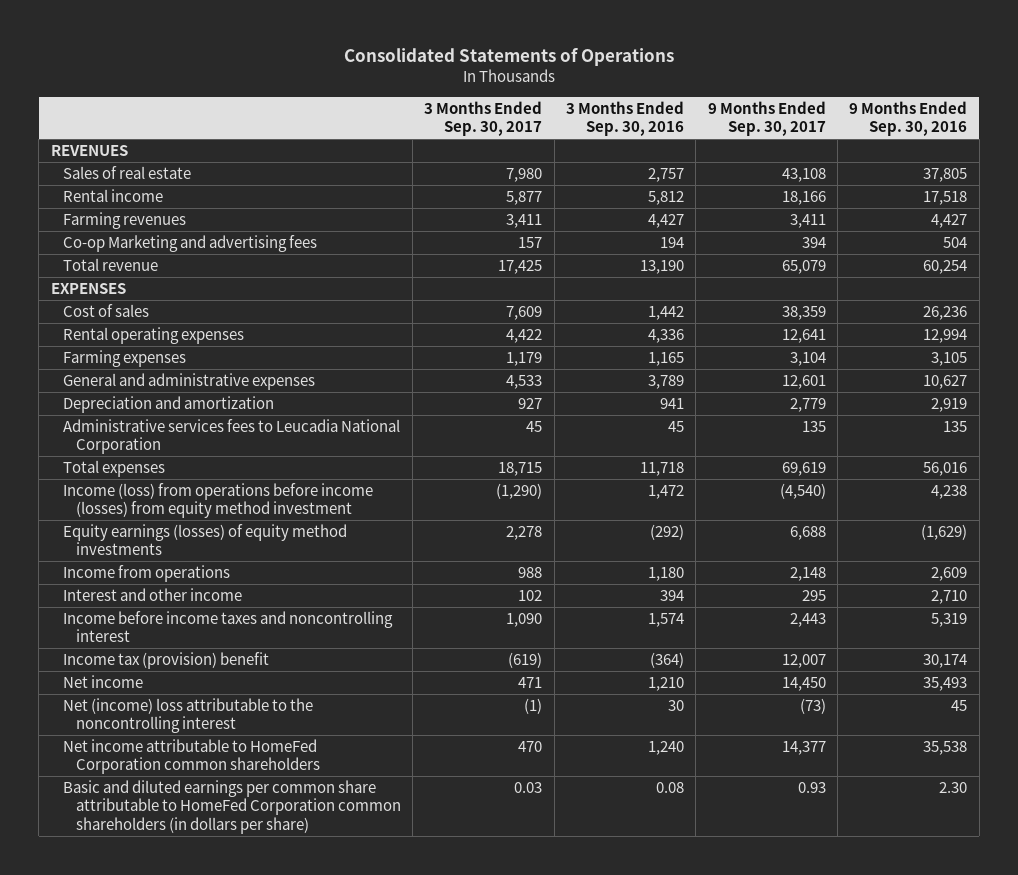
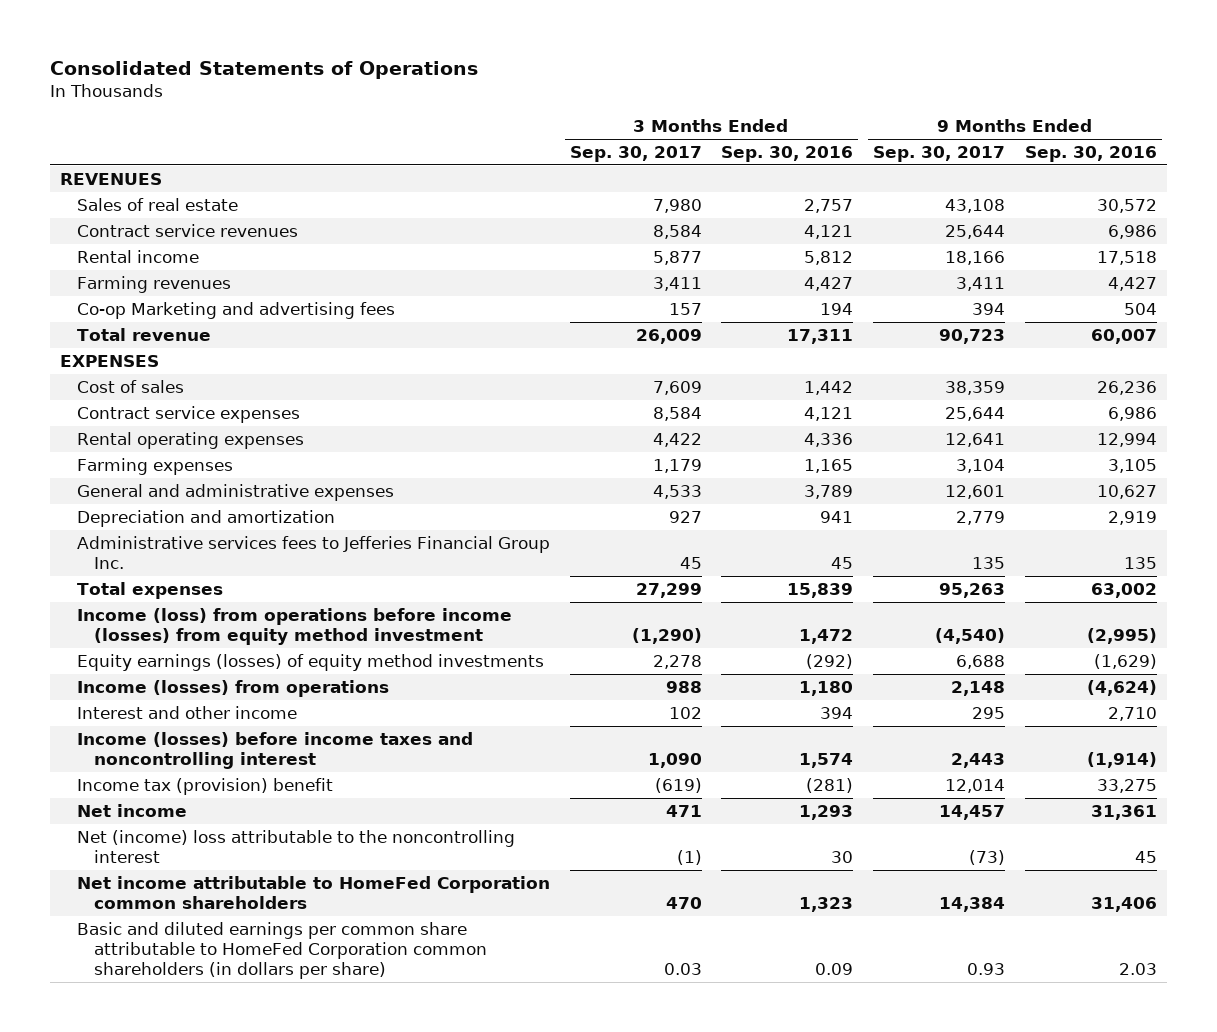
[923,167,968,182] 37,805 -> [1096,198,1157,213] 30,572
none -> [76,223,298,237] Contract service revenues
[498,259,543,274] 17,425 -> [635,328,702,344] 26,009
[640,259,685,274] 13,190 -> [787,328,854,344] 17,311
[781,259,826,274] 65,079 -> [939,328,1006,344] 90,723
[923,259,968,274] 60,254 -> [1090,328,1157,344] 60,007
none -> [76,405,300,423] Contract service expenses
[63,418,401,455] Administrative services fees to Leucadia National Corporation -> [76,535,550,570] Administrative services fees to Jefferies Financial Group Inc.
[498,461,543,476] 18,715 -> [635,582,702,598] 27,299
[640,461,685,476] 11,718 -> [787,582,854,598] 15,839
[781,461,826,476] 69,619 -> [939,582,1006,598] 95,263
[923,461,968,476] 56,016 -> [1090,582,1157,598] 63,002
[931,484,968,499] 4,238 -> [1086,628,1157,645] (2,995)
[63,564,231,582] Income from operations -> [76,679,389,697] Income (losses) from operations
[931,566,968,581] 2,609 -> [1086,679,1157,696] (4,624)
[63,610,394,643] Income before income taxes and noncontrolling interest -> [76,731,473,770] Income (losses) before income taxes and noncontrolling interest
[931,612,968,627] 5,319 -> [1086,752,1157,769] (1,914)
[650,651,685,668] (364) -> [806,777,854,793] (281)
[781,653,826,668] 12,007 -> [945,778,1006,793] 12,014
[923,653,968,668] 30,174 -> [1096,778,1157,793] 33,275
[648,676,685,691] 1,210 -> [799,804,854,820] 1,293
[781,676,826,691] 14,450 -> [939,804,1006,820] 14,457
[923,676,968,691] 35,493 -> [1090,804,1157,820] 31,361
[648,740,685,755] 1,240 -> [799,897,854,913] 1,323
[781,740,826,755] 14,377 -> [939,897,1006,913] 14,384
[923,740,968,755] 35,538 -> [1090,897,1157,913] 31,406
[656,781,685,793] 0.08 -> [815,963,854,976] 0.09
[939,781,968,793] 2.30 -> [1118,963,1157,976] 2.03

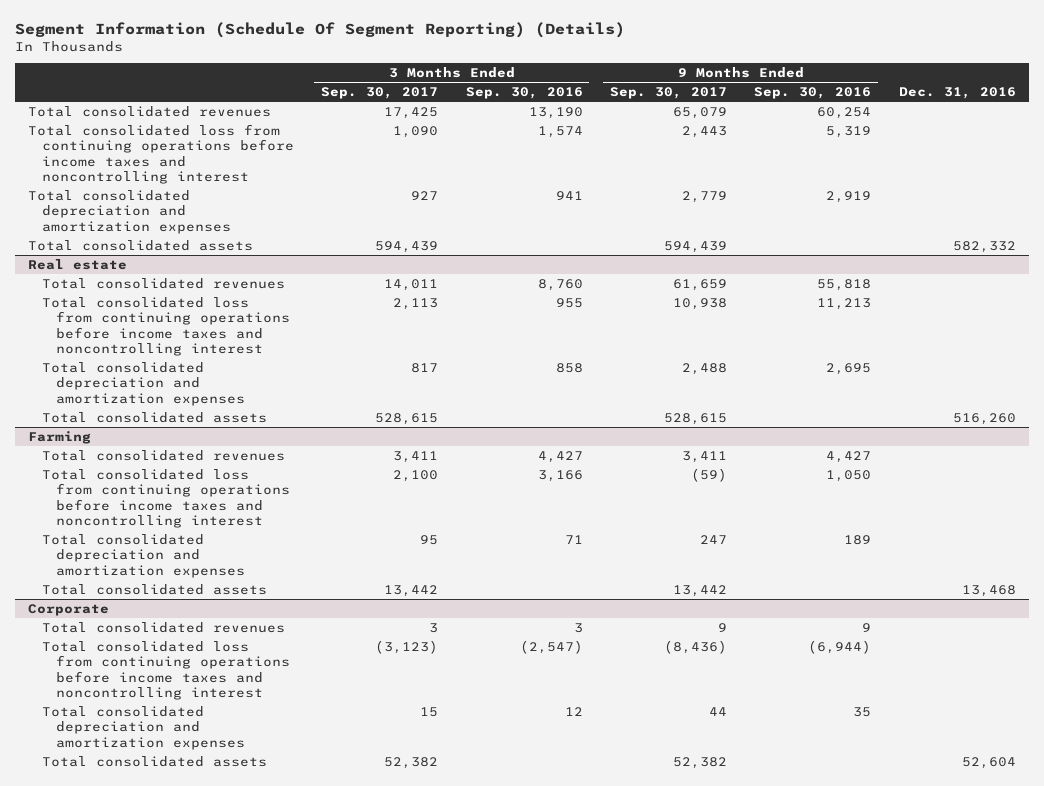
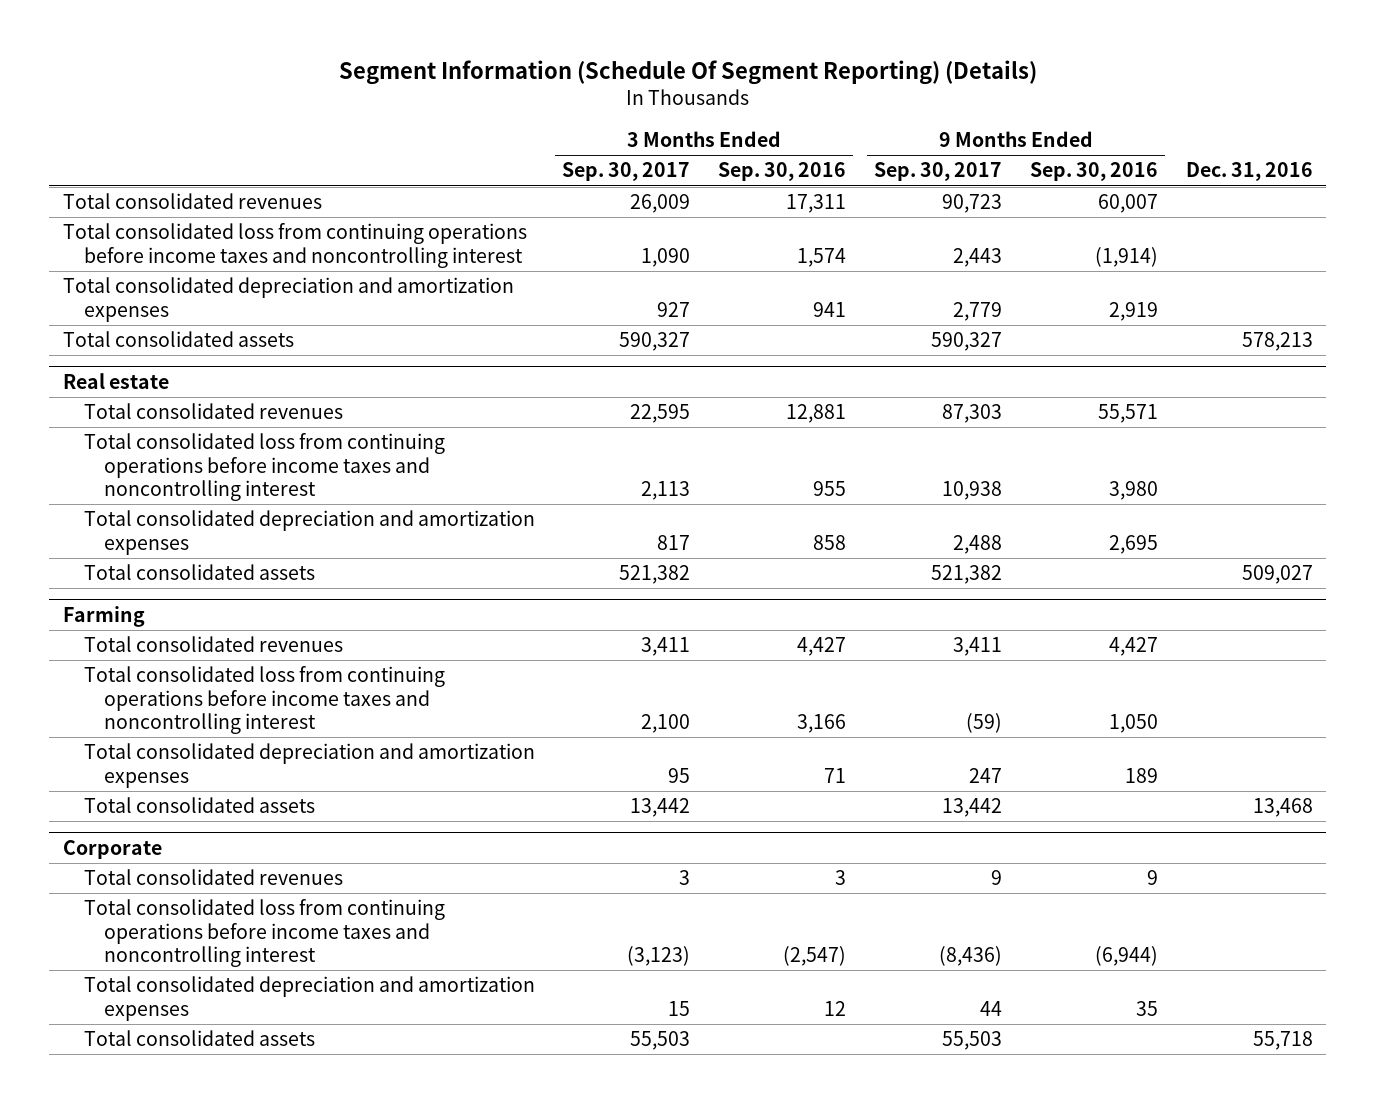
[384,106,439,119] 17,425 -> [630,194,691,214] 26,009
[528,106,583,119] 13,190 -> [786,194,847,214] 17,311
[672,106,727,119] 65,079 -> [941,194,1002,214] 90,723
[817,106,872,119] 60,254 -> [1097,194,1158,214] 60,007
[826,125,872,138] 5,319 -> [1094,246,1158,267] (1,914)
[375,240,439,253] 594,439 -> [619,332,691,352] 590,327
[663,240,727,253] 594,439 -> [930,332,1002,352] 590,327
[952,240,1016,253] 582,332 -> [1241,332,1313,352] 578,213
[384,278,439,291] 14,011 -> [630,404,691,424] 22,595
[537,278,583,291] 8,760 -> [786,404,847,424] 12,881
[672,278,727,291] 61,659 -> [941,404,1002,424] 87,303
[817,278,872,291] 55,818 -> [1097,404,1158,424] 55,571
[817,297,872,310] 11,213 -> [1108,481,1158,501] 3,980
[375,412,439,425] 528,615 -> [619,565,691,585] 521,382
[663,412,727,425] 528,615 -> [930,565,1002,585] 521,382
[952,412,1016,425] 516,260 -> [1241,565,1313,585] 509,027
[384,756,439,769] 52,382 -> [630,1031,691,1051] 55,503
[672,756,727,769] 52,382 -> [941,1031,1002,1051] 55,503
[961,756,1016,769] 52,604 -> [1252,1031,1313,1051] 55,718

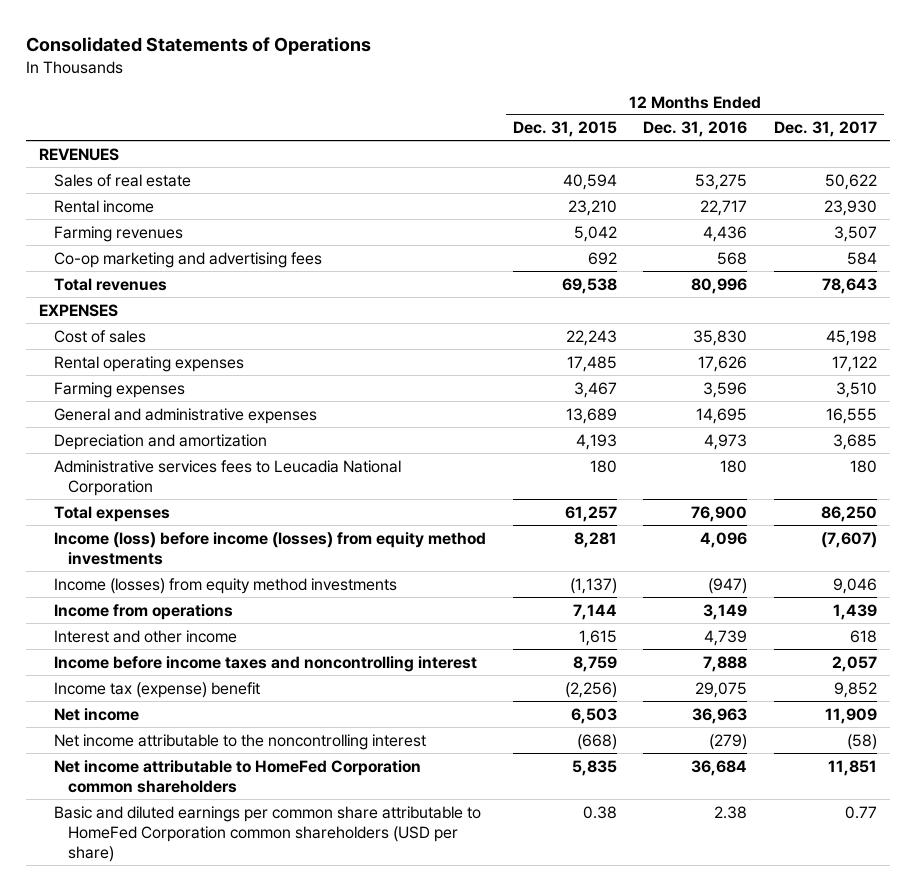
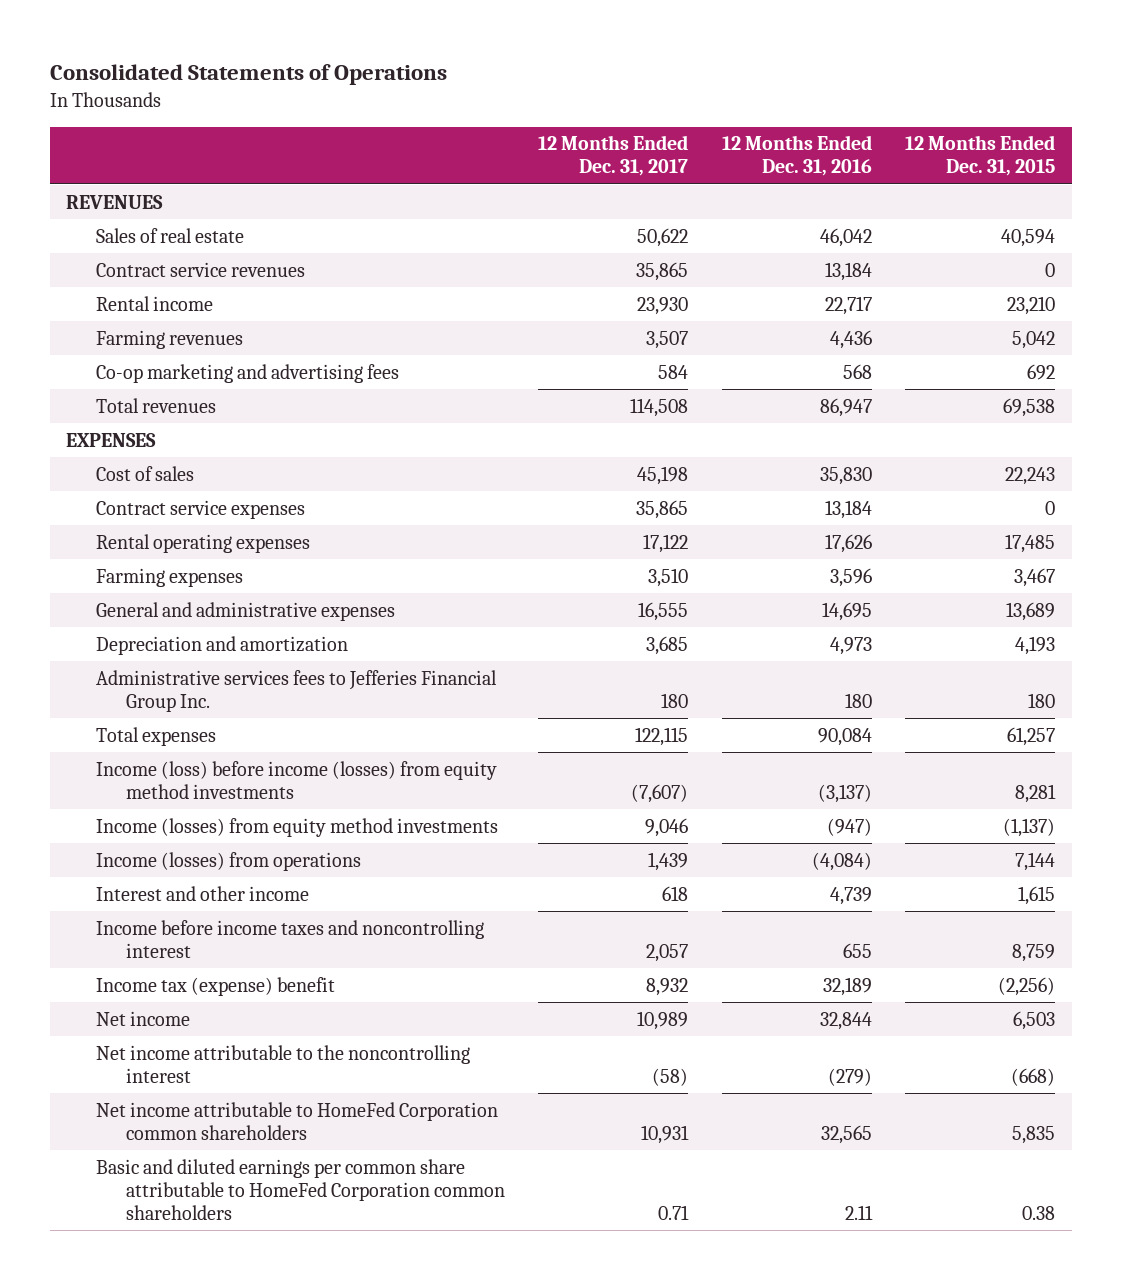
[695,173,748,190] 53,275 -> [819,227,872,247] 46,042
none -> [96,261,306,277] Contract service revenues
[691,277,748,294] 80,996 -> [819,397,872,417] 86,947
[822,277,878,294] 78,643 -> [630,397,689,417] 114,508
none -> [96,499,306,519] Contract service expenses
[53,459,401,496] Administrative services fees to Leucadia National Corporation -> [96,669,498,712] Administrative services fees to Jefferies Financial Group Inc.
[691,505,748,522] 76,900 -> [817,727,872,746] 90,084
[821,505,878,522] 86,250 -> [635,726,689,746] 122,115
[700,531,748,548] 4,096 -> [817,783,872,803] (3,137)
[53,603,233,620] Income from operations -> [96,851,362,871] Income (losses) from operations
[703,603,748,620] 3,149 -> [811,851,872,871] (4,084)
[703,655,748,672] 7,888 -> [842,942,872,958] 655
[695,681,748,698] 29,075 -> [822,976,872,996] 32,189
[834,681,878,698] 9,852 -> [646,977,689,996] 8,932
[692,707,748,724] 36,963 -> [819,1011,872,1030] 32,844
[825,707,878,724] 11,909 -> [637,1010,689,1030] 10,989
[691,759,748,776] 36,684 -> [820,1124,872,1144] 32,565
[828,759,878,776] 11,851 -> [641,1124,690,1144] 10,931
[53,805,481,863] Basic and diluted earnings per common share attributable to HomeFed Corporation common shareholders (USD per share) -> [96,1158,505,1221] Basic and diluted earnings per common share attributable to HomeFed Corporation common shareholders
[714,805,748,819] 2.38 -> [844,1205,873,1221] 2.11
[845,805,878,819] 0.77 -> [658,1205,690,1221] 0.71

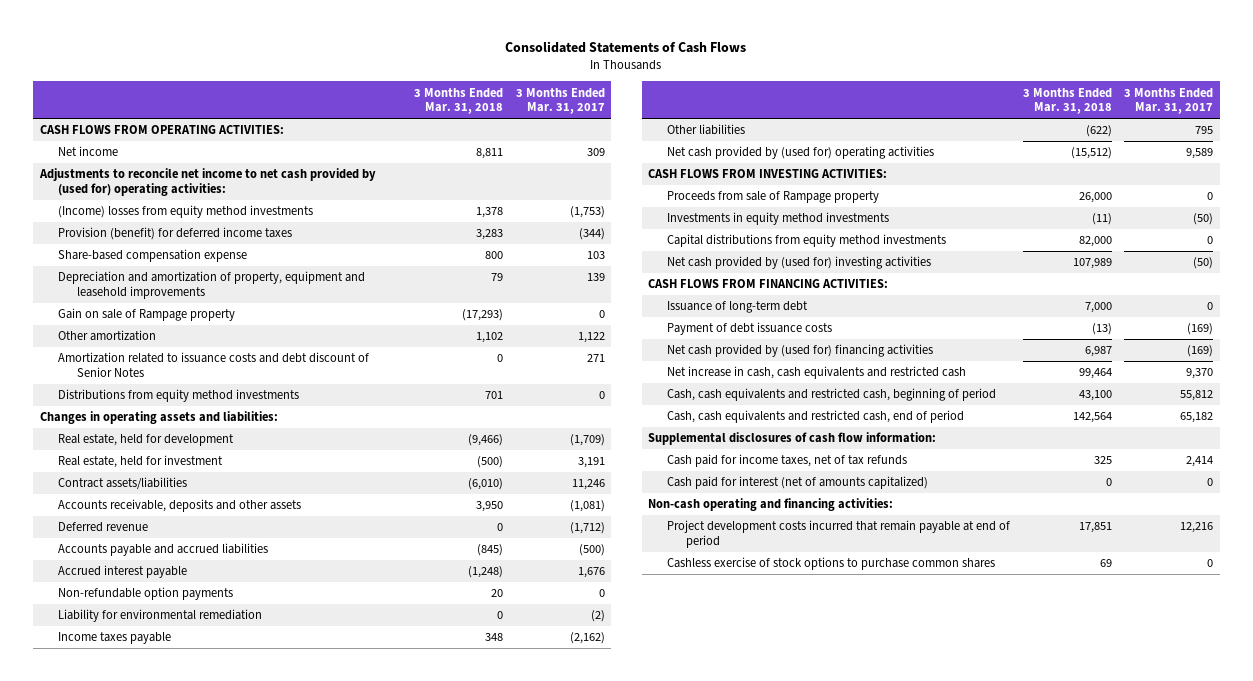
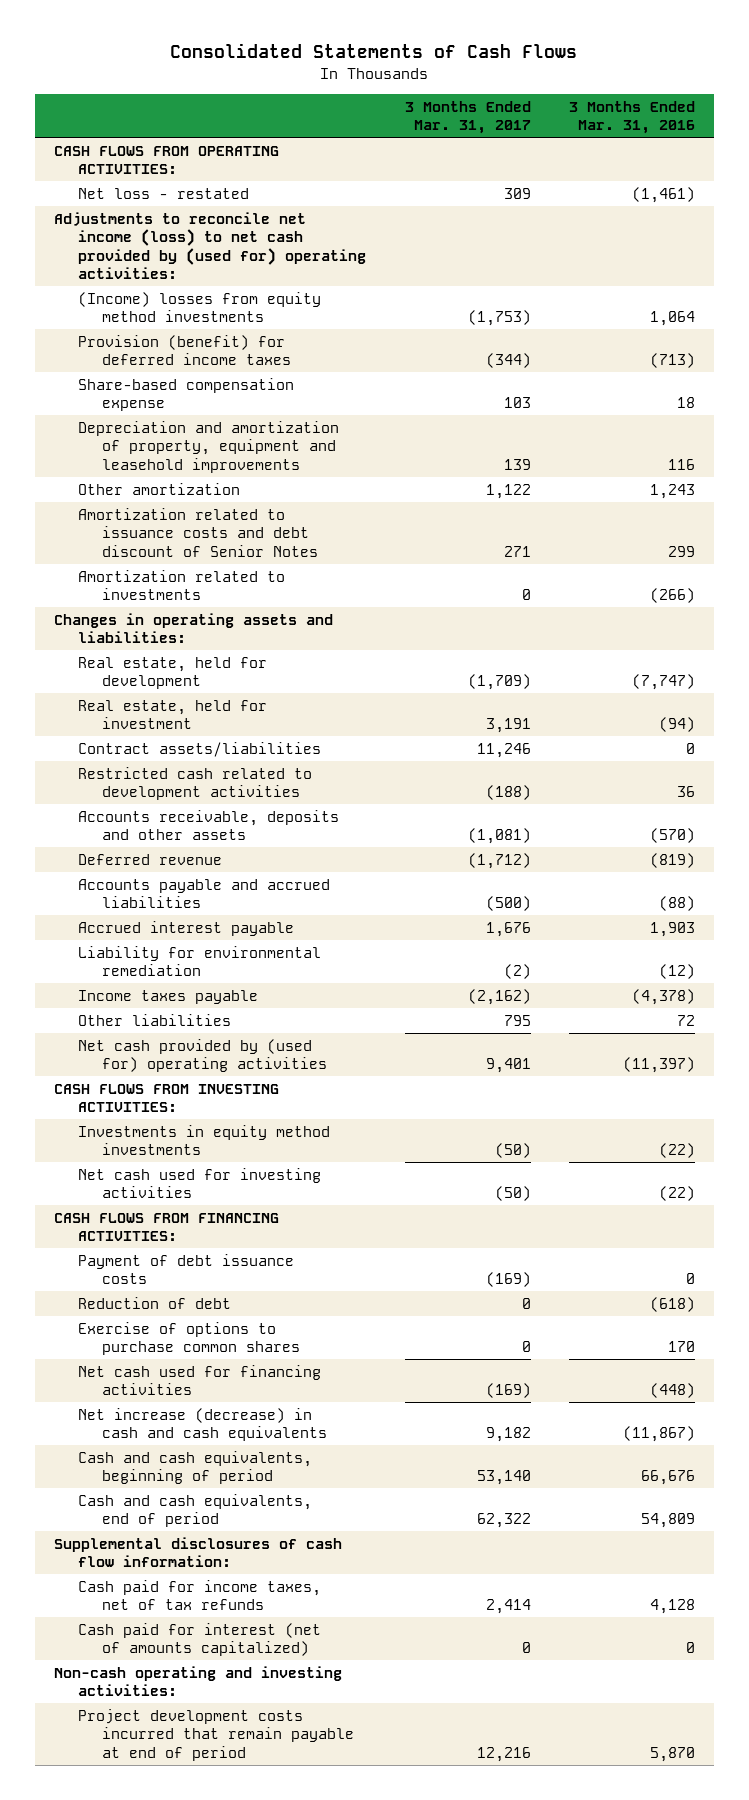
[413,87,503,115] 3 Months Ended Mar. 31, 2018 -> none
none -> [568,100,695,135] 3 Months Ended Mar. 31, 2016
[58,146,119,157] Net income -> [78,187,250,199] Net loss - restated
[38,168,376,196] Adjustments to reconcile net income to net cash provided by (used for) operating activities: -> [54,211,367,280] Adjustments to reconcile net income (loss) to net cash provided by (used for) operating activities:
[58,308,236,322] Gain on sale of Rampage property -> none
[58,389,300,403] Distributions from equity method investments -> none
none -> [78,569,286,601] Amortization related to investments
none -> [78,766,313,801] Restricted cash related to development activities
[58,587,234,601] Non-refundable option payments -> none
[1186,148,1214,160] 9,589 -> [485,1058,531,1074] 9,401
[666,191,879,204] Proceeds from sale of Rampage property -> none
[666,234,946,248] Capital distributions from equity method investments -> none
[666,256,931,270] Net cash provided by (used for) investing activities -> [78,1167,322,1199] Net cash used for investing activities
[666,301,808,314] Issuance of long-term debt -> none
none -> [78,1296,232,1309] Reduction of debt
none -> [78,1321,301,1356] Exercise of options to purchase common shares
[666,344,933,358] Net cash provided by (used for) financing activities -> [78,1364,322,1396] Net cash used for financing activities
[666,366,966,380] Net increase in cash, cash equivalents and restricted cash -> [78,1407,328,1442] Net increase (decrease) in cash and cash equivalents
[1186,368,1214,380] 9,370 -> [485,1427,531,1443] 9,182
[666,388,996,402] Cash, cash equivalents and restricted cash, beginning of period -> [78,1450,313,1485] Cash and cash equivalents, beginning of period
[1180,390,1214,402] 55,812 -> [476,1470,531,1486] 53,140
[666,410,964,424] Cash, cash equivalents and restricted cash, end of period -> [78,1493,313,1528] Cash and cash equivalents, end of period
[1180,412,1214,424] 65,182 -> [476,1513,531,1529] 62,322
[648,498,894,512] Non-cash operating and financing activities: -> [54,1665,343,1697] Non-cash operating and investing activities:
[666,557,995,571] Cashless exercise of stock options to purchase common shares -> none

